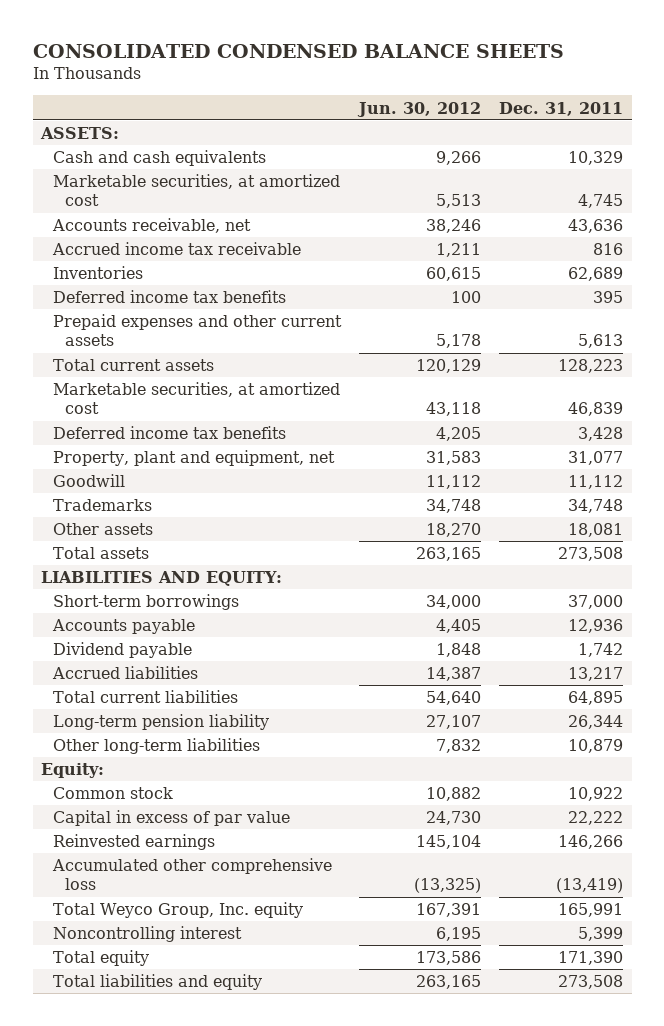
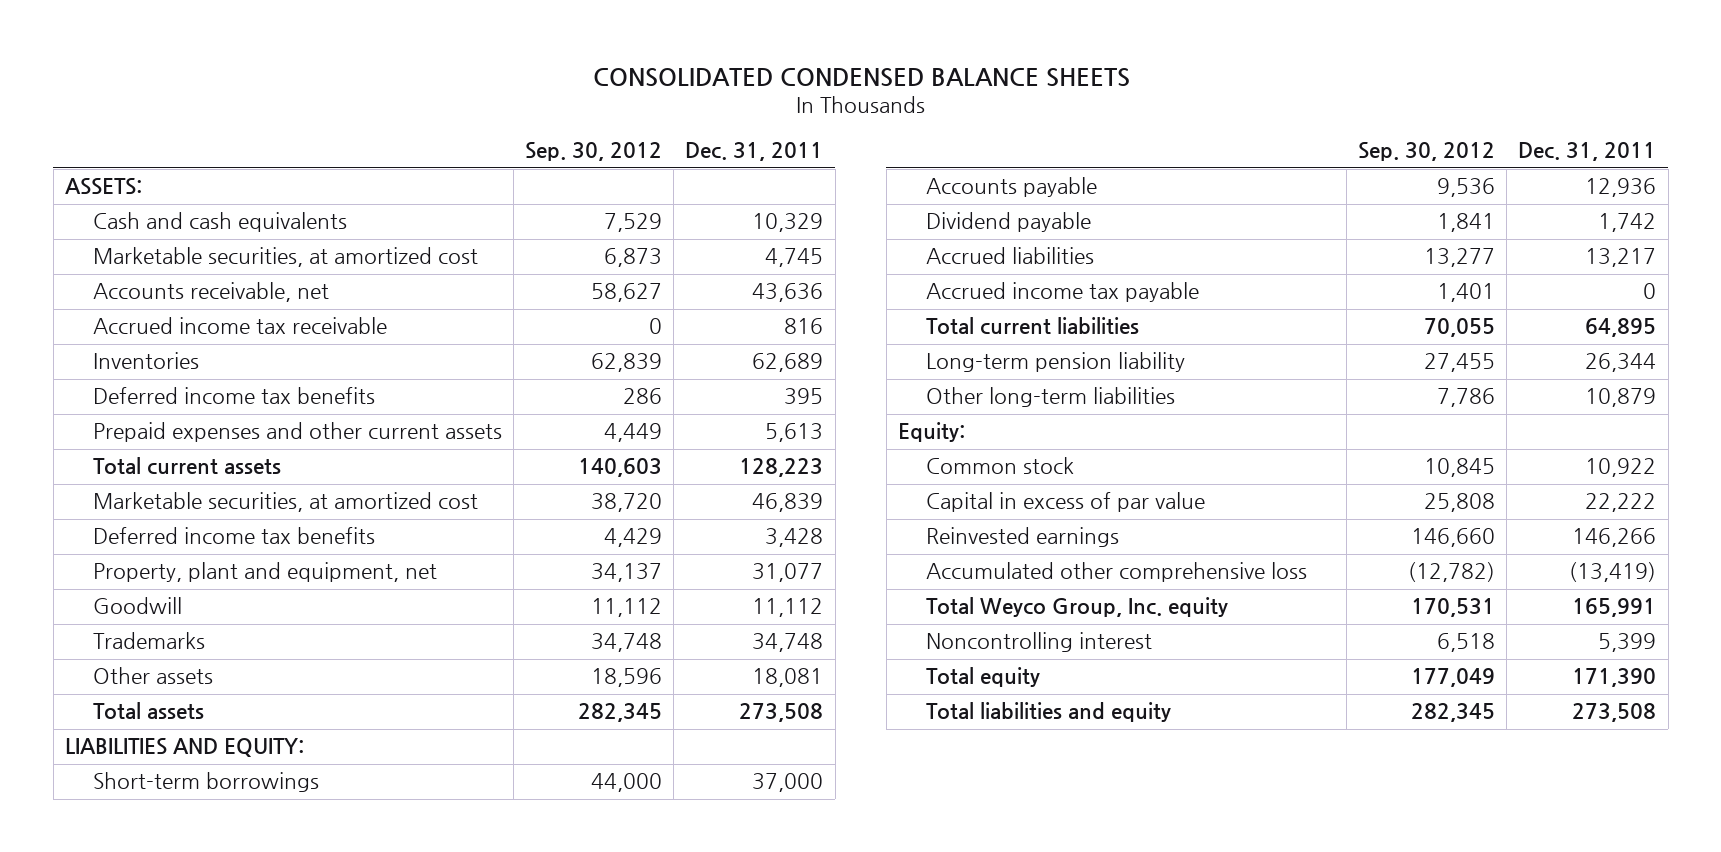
[357,101,482,117] Jun. 30, 2012 -> none
none -> [525,142,663,162] Sep. 30, 2012
none -> [925,282,1199,303] Accrued income tax payable

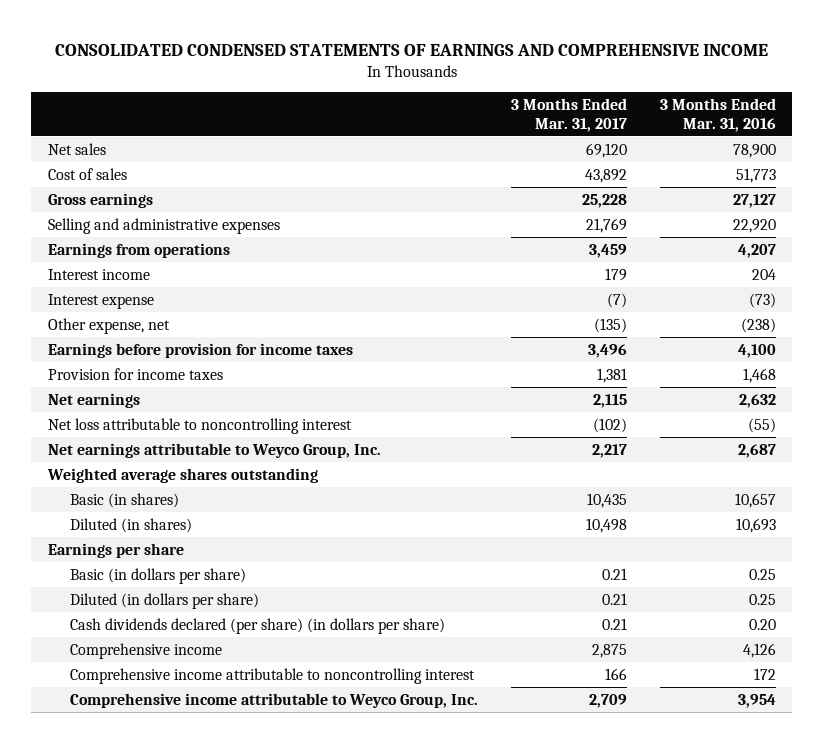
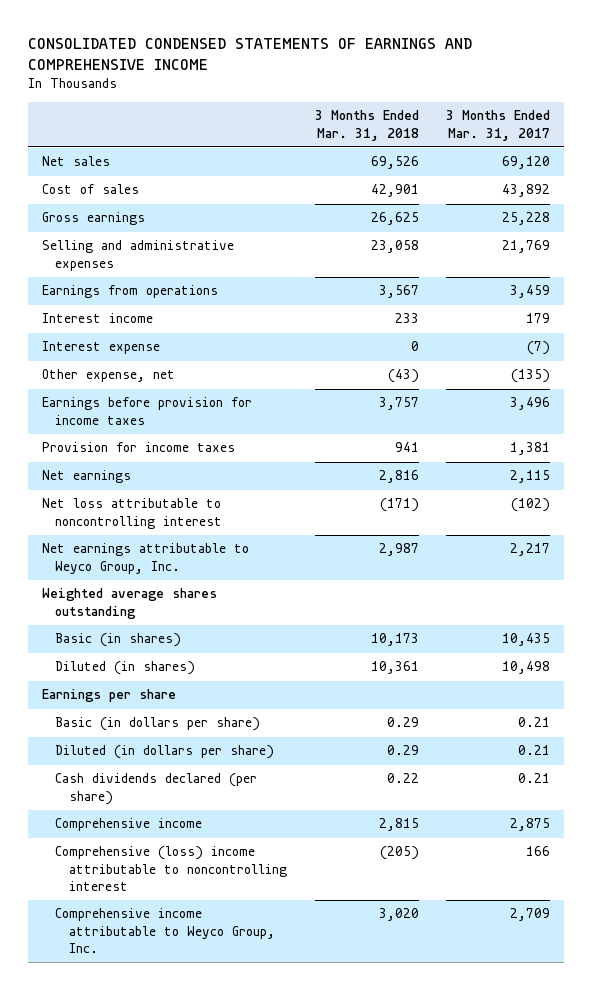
[659,98,776,132] 3 Months Ended Mar. 31, 2016 -> none
none -> [314,110,419,141] 3 Months Ended Mar. 31, 2018
[70,617,446,634] Cash dividends declared (per share) (in dollars per share) -> [55,773,258,805] Cash dividends declared (per share)
[70,667,476,684] Comprehensive income attributable to noncontrolling interest -> [55,846,287,891] Comprehensive (loss) income attributable to noncontrolling interest

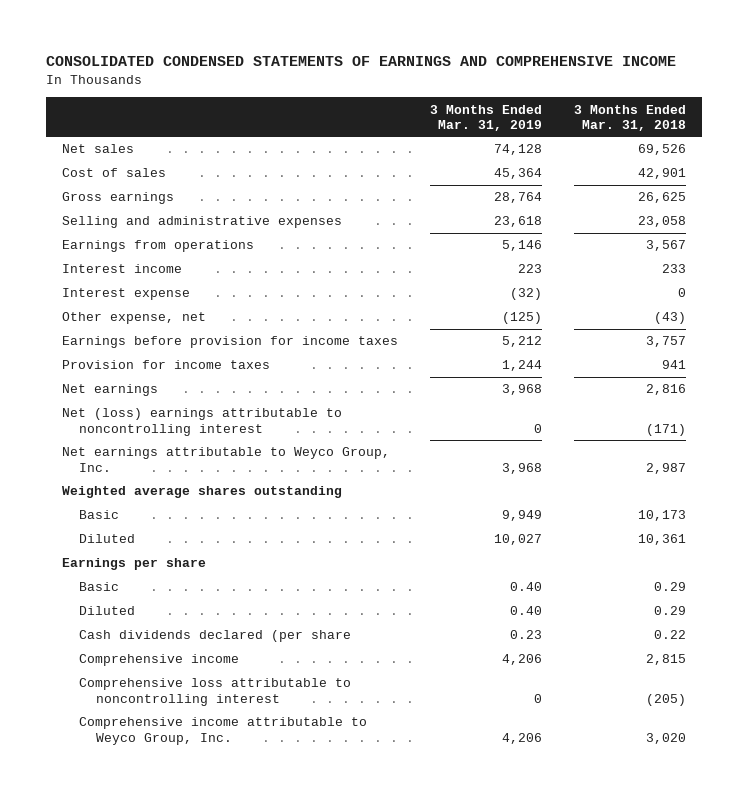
[446,110,551,141] 3 Months Ended Mar. 31, 2017 -> none
none -> [429,104,542,131] 3 Months Ended Mar. 31, 2019
[41,498,223,529] Net loss attributable to noncontrolling interest -> [61,408,342,436] Net (loss) earnings attributable to noncontrolling interest
[55,633,182,648] Basic (in shares) -> [78,510,119,520] Basic
[55,661,196,676] Diluted (in shares) -> [78,534,135,544] Diluted
[55,717,261,732] Basic (in dollars per share) -> [78,582,119,592] Basic
[55,745,275,760] Diluted (in dollars per share) -> [78,606,135,616] Diluted
[55,773,258,805] Cash dividends declared (per share) -> [78,630,351,643] Cash dividends declared (per share
[55,846,287,891] Comprehensive (loss) income attributable to noncontrolling interest -> [78,678,351,706] Comprehensive loss attributable to noncontrolling interest

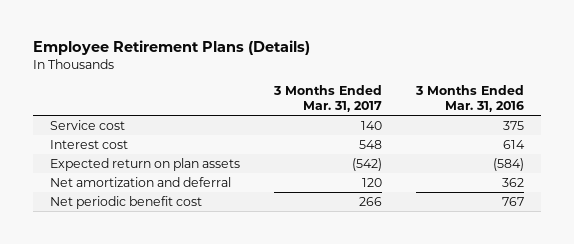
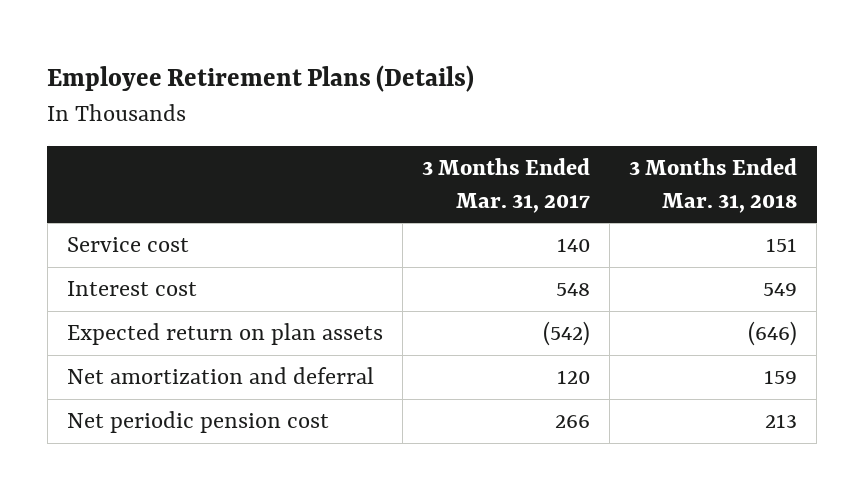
[414,85,524,112] 3 Months Ended Mar. 31, 2016 -> none
none -> [629,157,798,213] 3 Months Ended Mar. 31, 2018
[49,195,202,209] Net periodic benefit cost -> [66,411,329,434] Net periodic pension cost

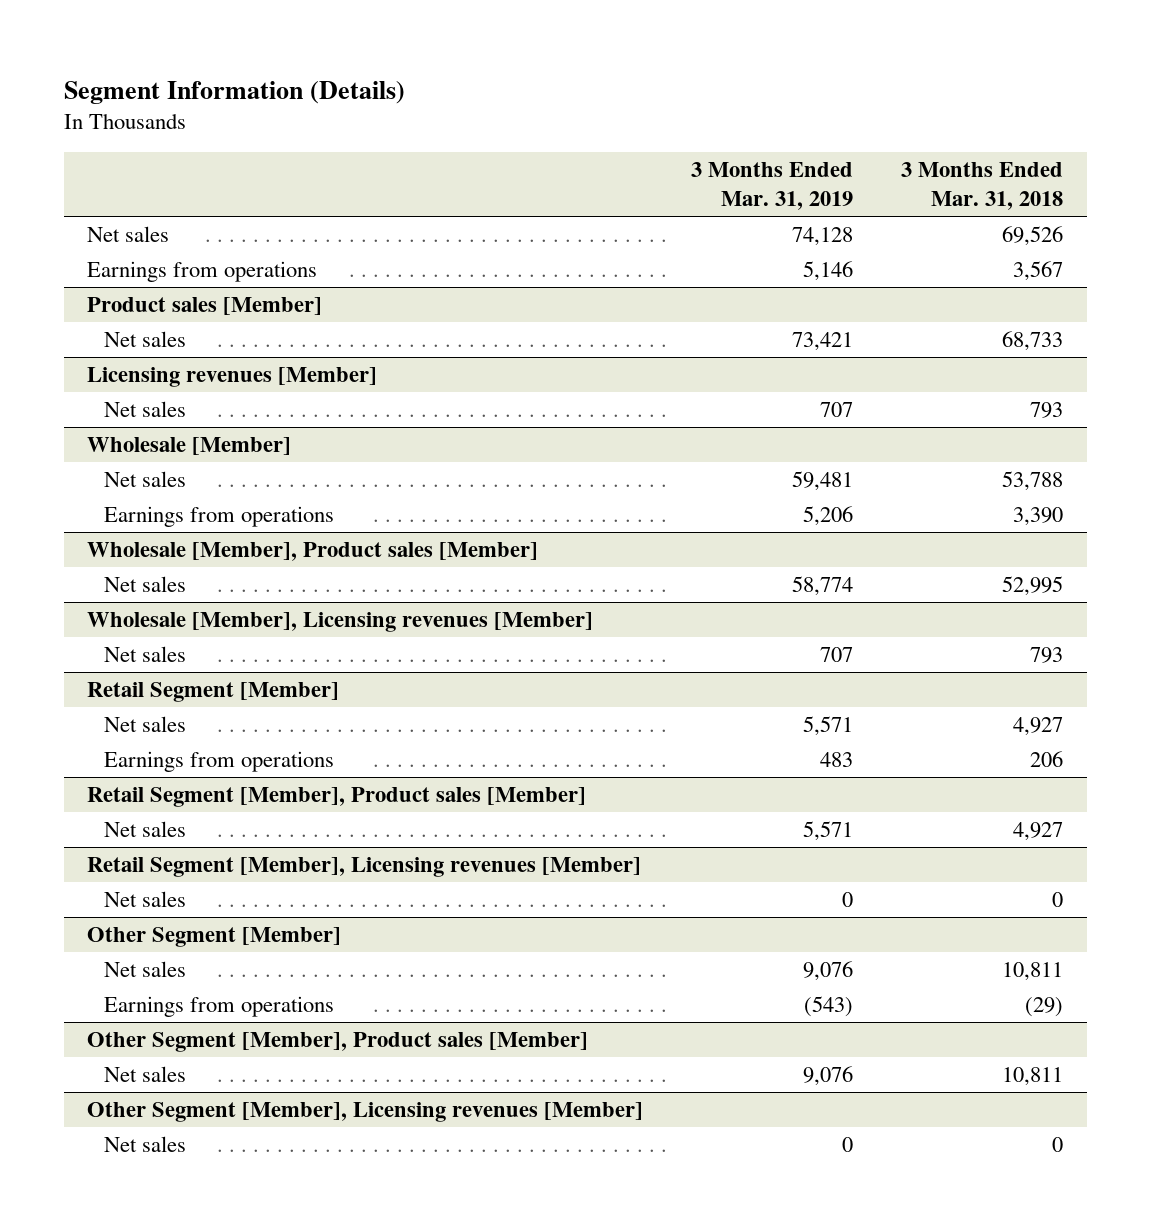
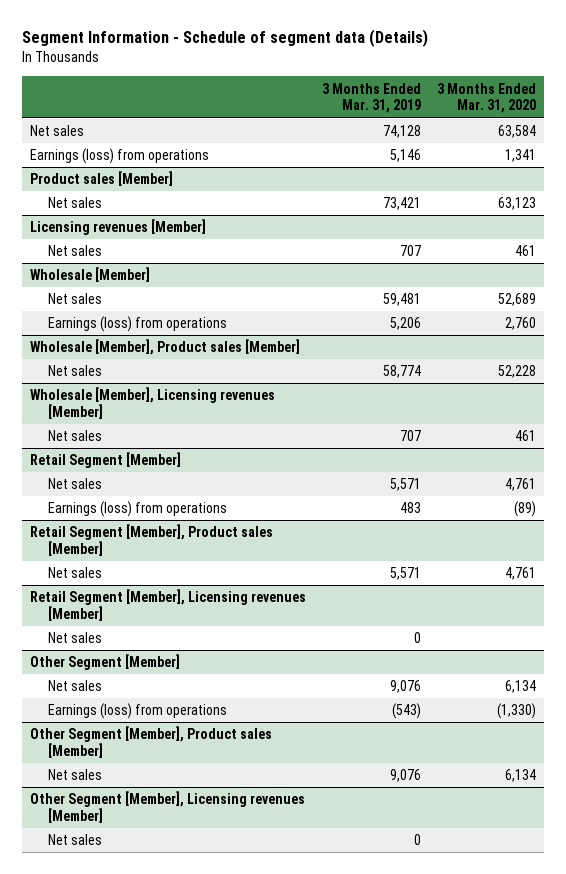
[63,80,405,104] Segment Information (Details) -> [21,29,428,48] Segment Information - Schedule of segment data (Details)
[900,162,1063,211] 3 Months Ended Mar. 31, 2018 -> none
none -> [436,82,536,114] 3 Months Ended Mar. 31, 2020
[87,261,318,283] Earnings from operations -> [29,148,209,165] Earnings (loss) from operations
[103,506,334,528] Earnings from operations -> [48,316,228,333] Earnings (loss) from operations
[103,751,334,773] Earnings from operations -> [48,501,228,518] Earnings (loss) from operations
[103,996,334,1018] Earnings from operations -> [48,703,228,720] Earnings (loss) from operations

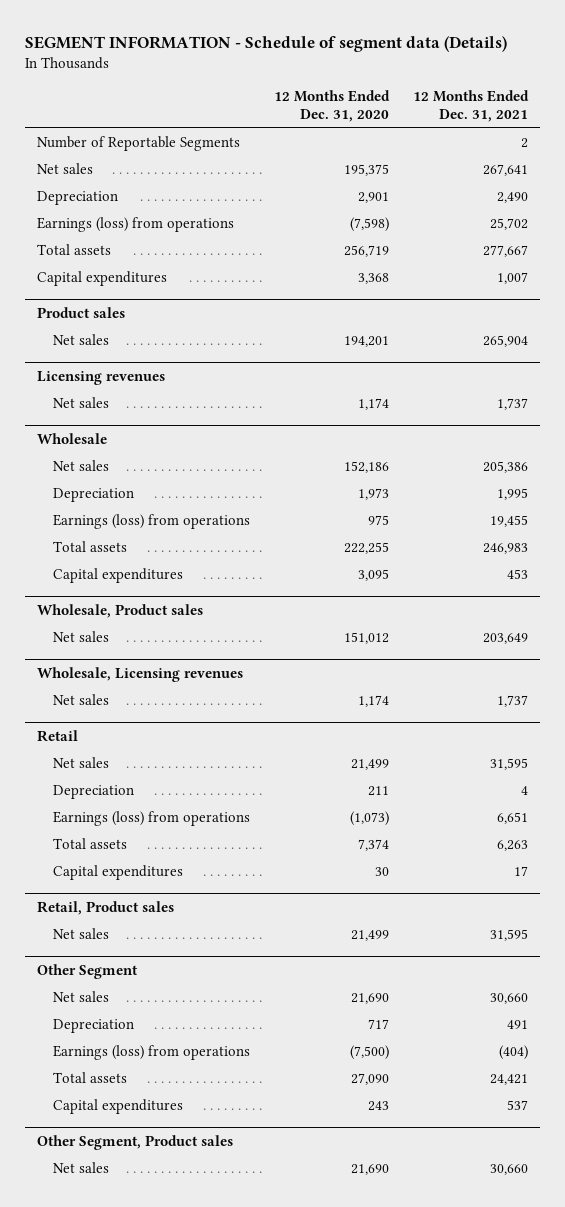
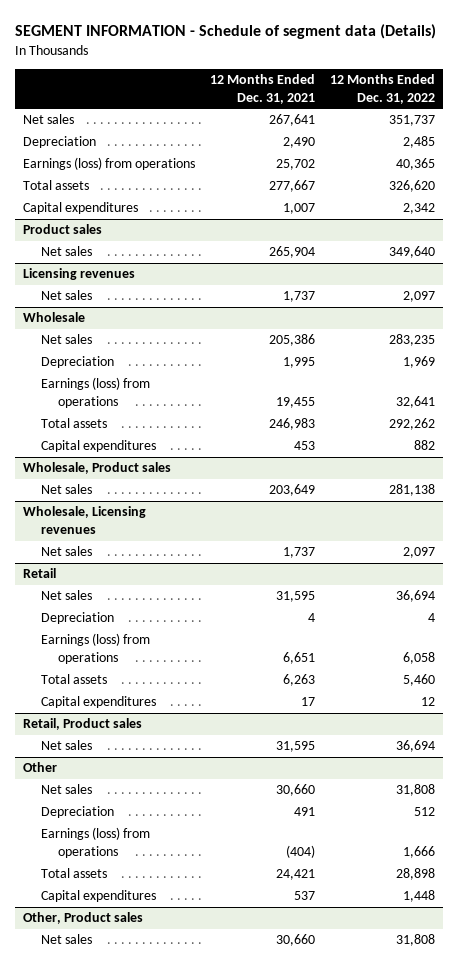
[274,90,391,122] 12 Months Ended Dec. 31, 2020 -> none
none -> [330,74,436,104] 12 Months Ended Dec. 31, 2022
[36,136,240,152] Number of Reportable Segments -> none
[36,964,138,980] Other Segment -> [22,762,57,773] Other
[36,1135,233,1151] Other Segment, Product sales -> [22,912,143,925] Other, Product sales

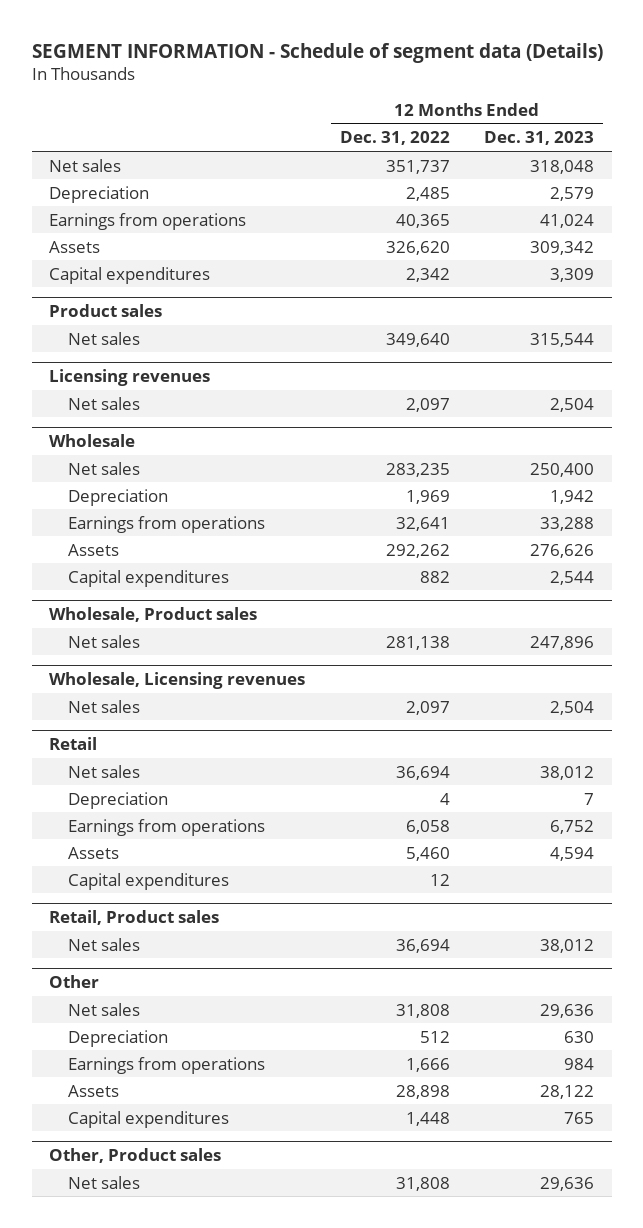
[209,74,315,104] 12 Months Ended Dec. 31, 2021 -> none
none -> [484,131,595,146] Dec. 31, 2023
[22,157,195,171] Earnings (loss) from operations -> [49,212,247,230] Earnings from operations
[22,180,89,191] Total assets -> [49,240,101,253] Assets
[40,377,150,409] Earnings (loss) from operations -> [68,515,266,533] Earnings from operations
[40,418,107,429] Total assets -> [68,543,120,556] Assets
[40,633,150,665] Earnings (loss) from operations -> [68,818,266,836] Earnings from operations
[40,674,107,685] Total assets -> [68,846,120,859] Assets
[40,827,150,859] Earnings (loss) from operations -> [68,1056,266,1074] Earnings from operations
[40,868,107,879] Total assets -> [68,1084,120,1097] Assets

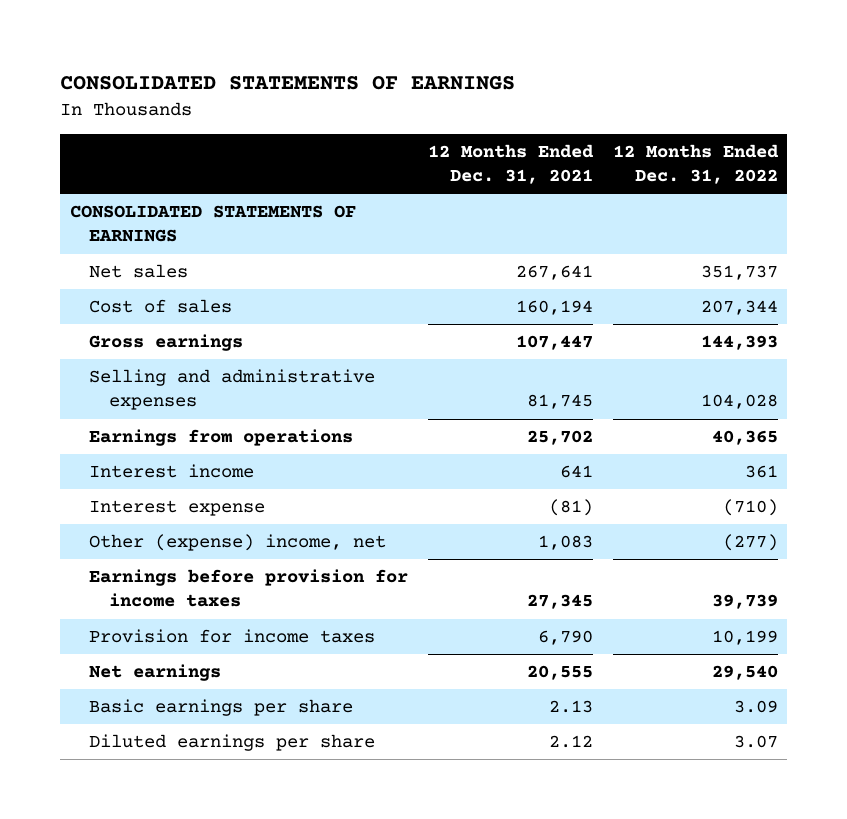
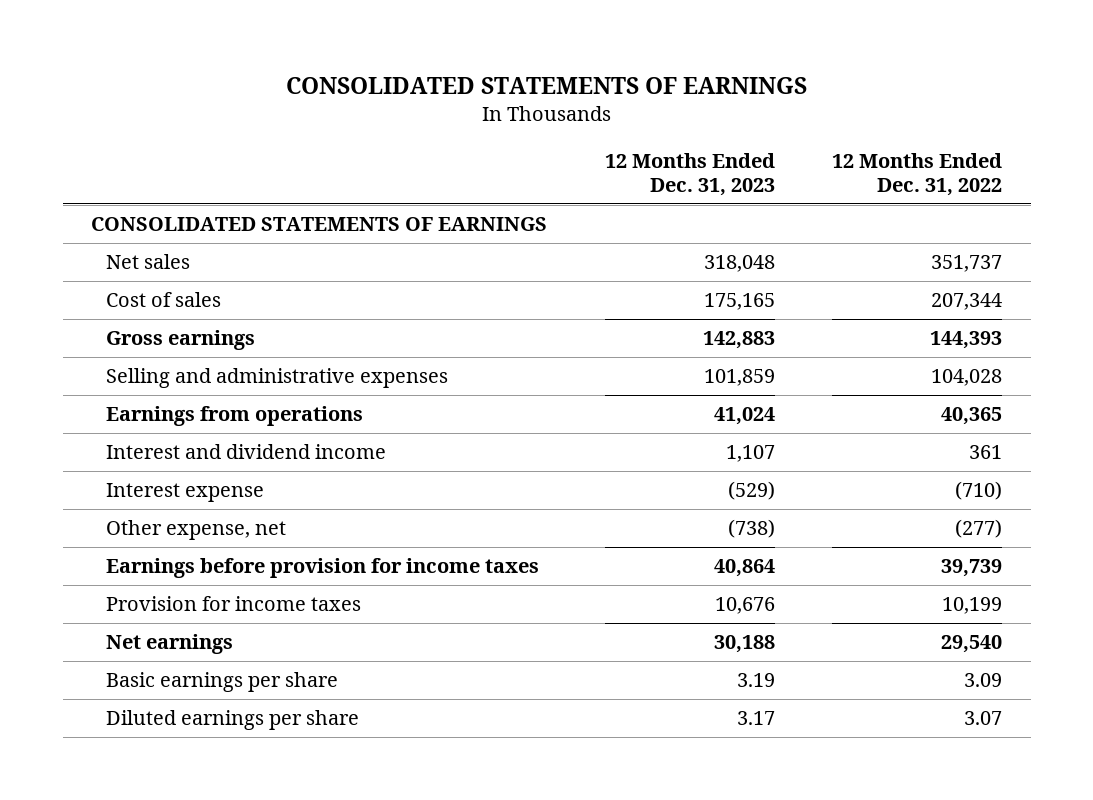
[427,144,594,185] 12 Months Ended Dec. 31, 2021 -> none
none -> [604,152,775,196] 12 Months Ended Dec. 31, 2023
[89,464,255,479] Interest income -> [105,444,386,460] Interest and dividend income
[89,534,387,552] Other (expense) income, net -> [105,520,286,541] Other expense, net

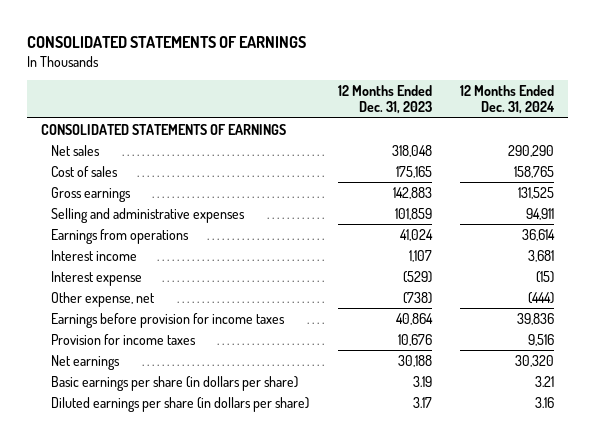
[831,152,1002,196] 12 Months Ended Dec. 31, 2022 -> none
none -> [460,85,556,115] 12 Months Ended Dec. 31, 2024
[105,444,386,460] Interest and dividend income -> [51,249,138,261] Interest income
[105,672,338,693] Basic earnings per share -> [51,375,299,391] Basic earnings per share (in dollars per share)
[105,710,359,731] Diluted earnings per share -> [51,396,310,412] Diluted earnings per share (in dollars per share)

